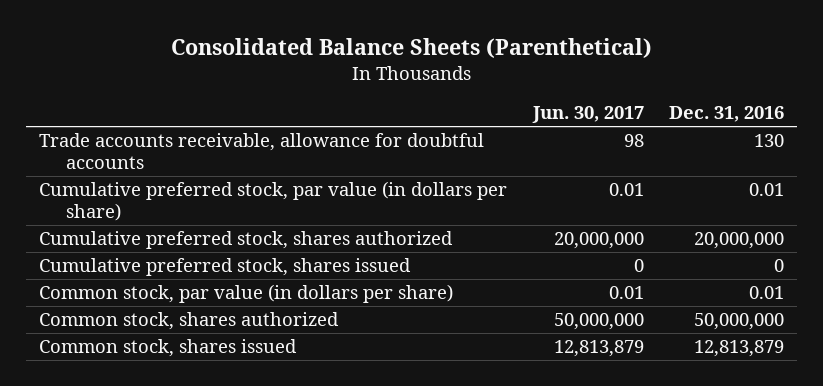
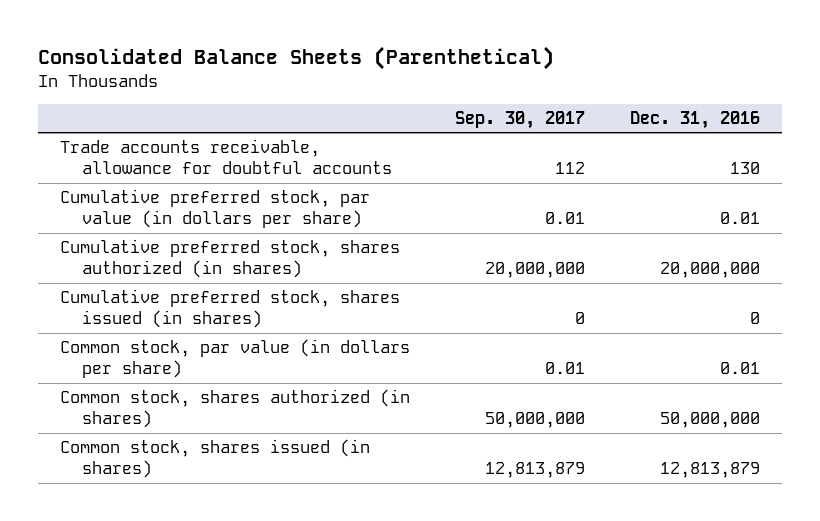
[531,106,644,124] Jun. 30, 2017 -> none
none -> [455,110,586,129] Sep. 30, 2017
[38,231,453,250] Cumulative preferred stock, shares authorized -> [60,239,401,279] Cumulative preferred stock, shares authorized (in shares)
[38,258,411,277] Cumulative preferred stock, shares issued -> [60,289,401,329] Cumulative preferred stock, shares issued (in shares)
[38,312,339,331] Common stock, shares authorized -> [60,389,411,429] Common stock, shares authorized (in shares)
[38,339,297,358] Common stock, shares issued -> [60,439,371,479] Common stock, shares issued (in shares)

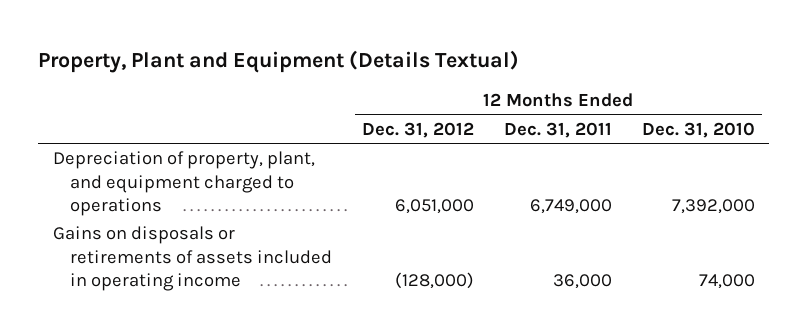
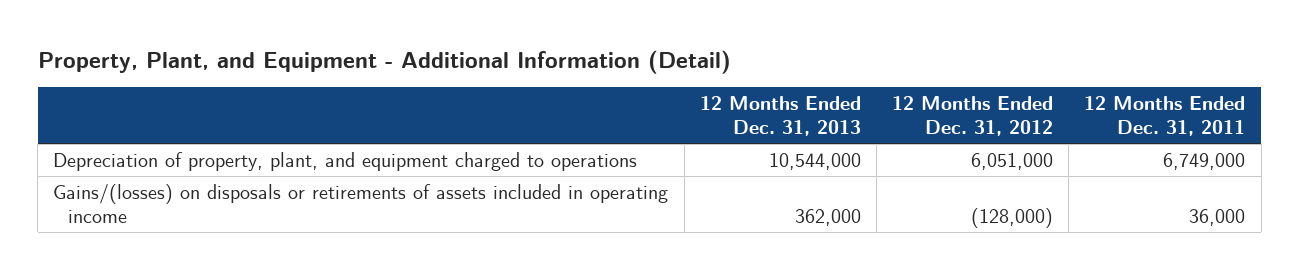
[38,50,520,74] Property, Plant and Equipment (Details Textual) -> [37,49,731,74] Property, Plant, and Equipment - Additional Information (Detail)
[641,121,755,138] Dec. 31, 2010 -> none
none -> [699,96,861,137] 12 Months Ended Dec. 31, 2013
[53,226,333,291] Gains on disposals or retirements of assets included in operating income -> [53,183,669,223] Gains/(losses) on disposals or retirements of assets included in operating income

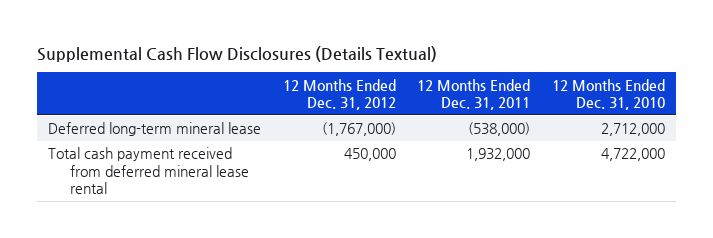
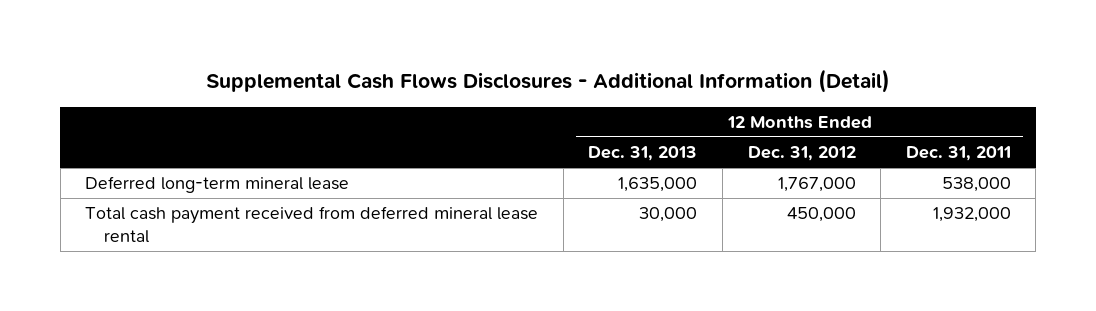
[37,45,438,62] Supplemental Cash Flow Disclosures (Details Textual) -> [205,69,890,94] Supplemental Cash Flows Disclosures - Additional Information (Detail)
[551,78,665,110] 12 Months Ended Dec. 31, 2010 -> none
none -> [588,146,698,162] Dec. 31, 2013
[321,122,396,137] (1,767,000) -> [777,177,856,193] 1,767,000
[468,122,531,137] (538,000) -> [941,177,1011,193] 538,000

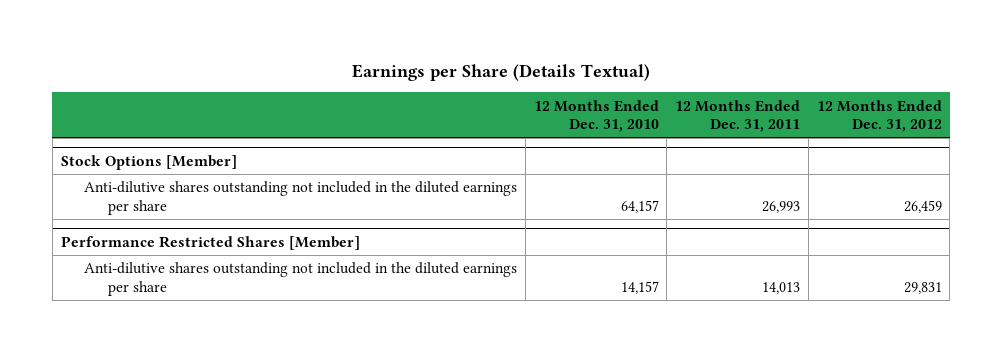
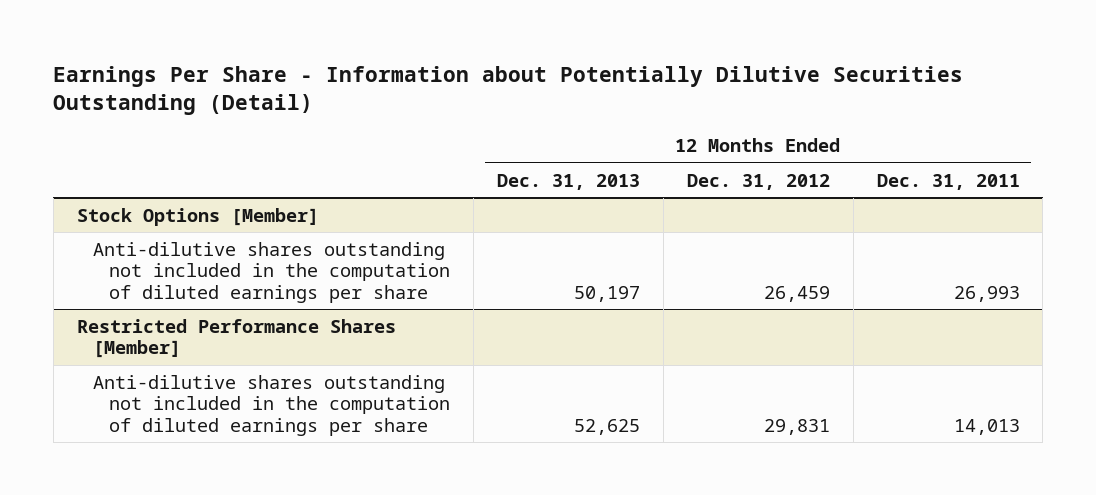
[352,63,651,81] Earnings per Share (Details Textual) -> [53,65,964,116] Earnings Per Share - Information about Potentially Dilutive Securities Outstanding (Detail)
[533,99,659,133] 12 Months Ended Dec. 31, 2010 -> none
none -> [496,173,640,190] Dec. 31, 2013
[84,181,518,215] Anti-dilutive shares outstanding not included in the diluted earnings per share -> [92,241,451,303] Anti-dilutive shares outstanding not included in the computation of diluted earnings per share
[60,235,360,250] Performance Restricted Shares [Member] -> [76,318,396,359] Restricted Performance Shares [Member]
[84,262,518,296] Anti-dilutive shares outstanding not included in the diluted earnings per share -> [92,374,451,436] Anti-dilutive shares outstanding not included in the computation of diluted earnings per share

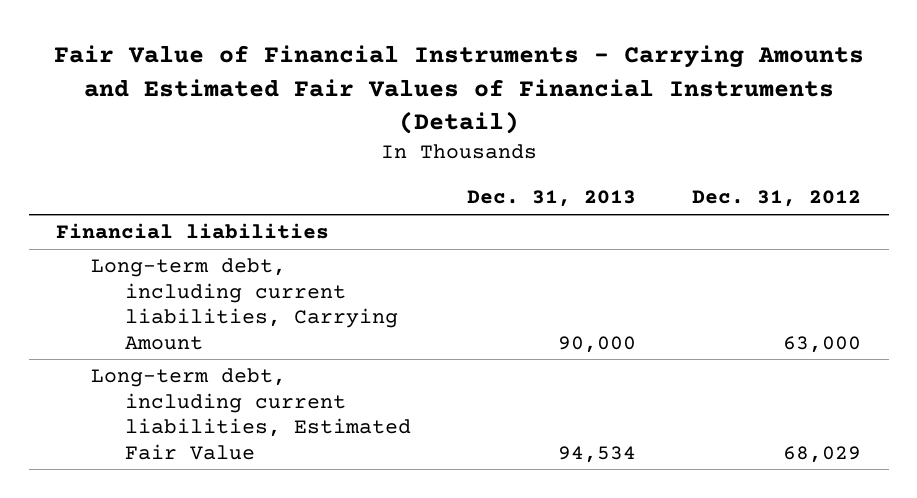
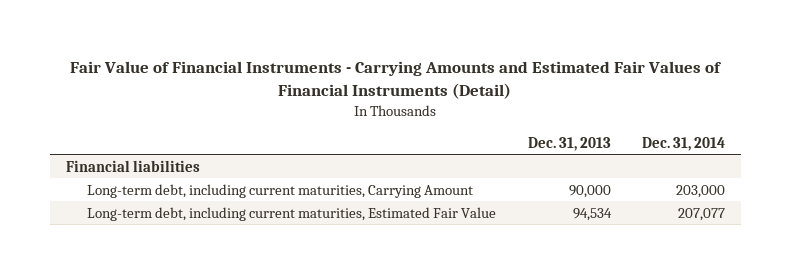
[691,190,861,208] Dec. 31, 2012 -> none
none -> [642,136,726,151] Dec. 31, 2014
[90,258,398,350] Long-term debt, including current liabilities, Carrying Amount -> [87,183,474,198] Long-term debt, including current maturities, Carrying Amount
[90,368,411,460] Long-term debt, including current liabilities, Estimated Fair Value -> [87,206,497,221] Long-term debt, including current maturities, Estimated Fair Value

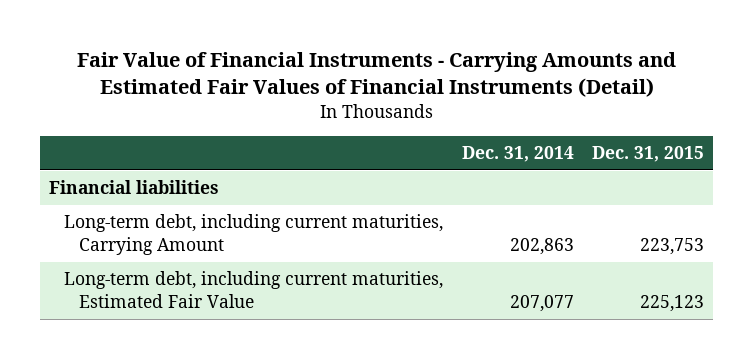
[527,136,611,151] Dec. 31, 2013 -> none
none -> [592,146,705,163] Dec. 31, 2015
[676,184,726,198] 203,000 -> [509,238,574,256] 202,863

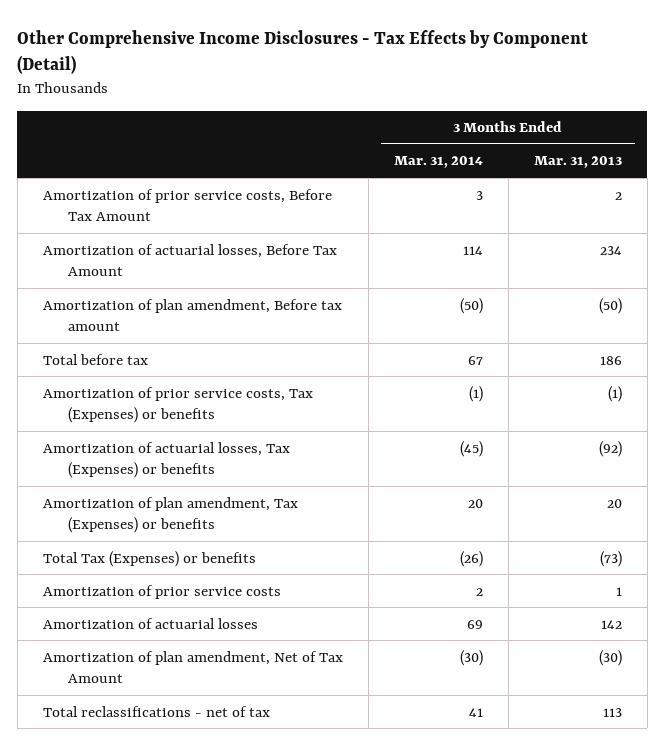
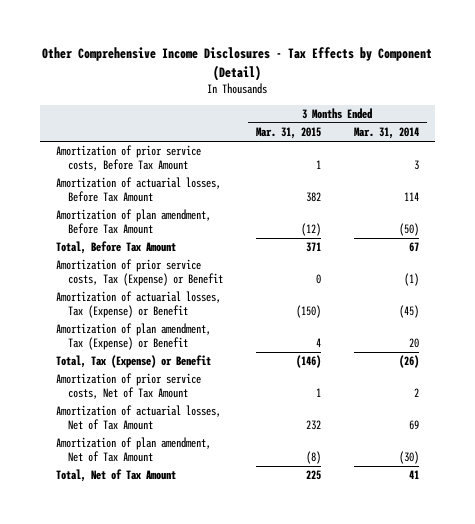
[533,156,622,169] Mar. 31, 2013 -> none
none -> [255,127,321,140] Mar. 31, 2015
[42,298,342,332] Amortization of plan amendment, Before tax amount -> [56,209,212,235] Amortization of plan amendment, Before Tax Amount
[42,353,148,365] Total before tax -> [56,241,177,255] Total, Before Tax Amount
[42,386,313,424] Amortization of prior service costs, Tax (Expenses) or benefits -> [56,259,224,287] Amortization of prior service costs, Tax (Expense) or Benefit
[42,441,290,479] Amortization of actuarial losses, Tax (Expenses) or benefits -> [56,291,222,319] Amortization of actuarial losses, Tax (Expense) or Benefit
[42,496,298,534] Amortization of plan amendment, Tax (Expenses) or benefits -> [56,323,212,351] Amortization of plan amendment, Tax (Expense) or Benefit
[42,550,256,567] Total Tax (Expenses) or benefits -> [56,355,212,369] Total, Tax (Expense) or Benefit
[42,584,281,599] Amortization of prior service costs -> [56,373,202,400] Amortization of prior service costs, Net of Tax Amount
[42,617,258,629] Amortization of actuarial losses -> [56,405,222,431] Amortization of actuarial losses, Net of Tax Amount
[42,705,270,717] Total reclassifications - net of tax -> [56,469,177,483] Total, Net of Tax Amount

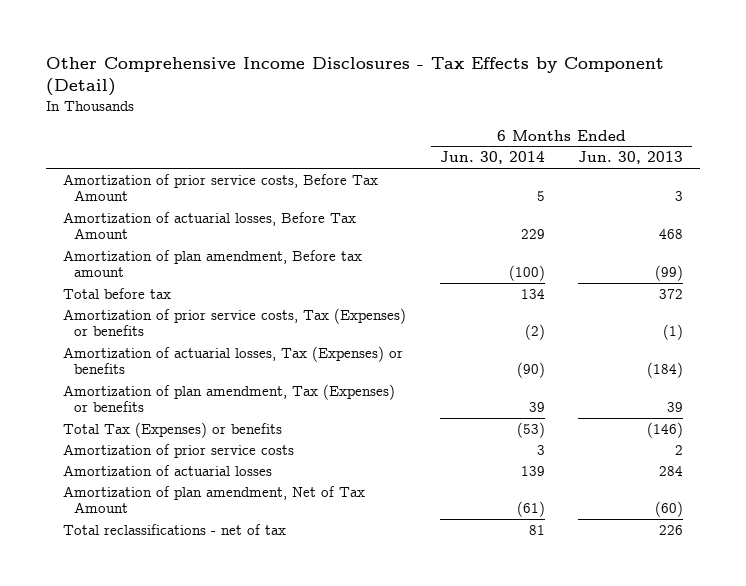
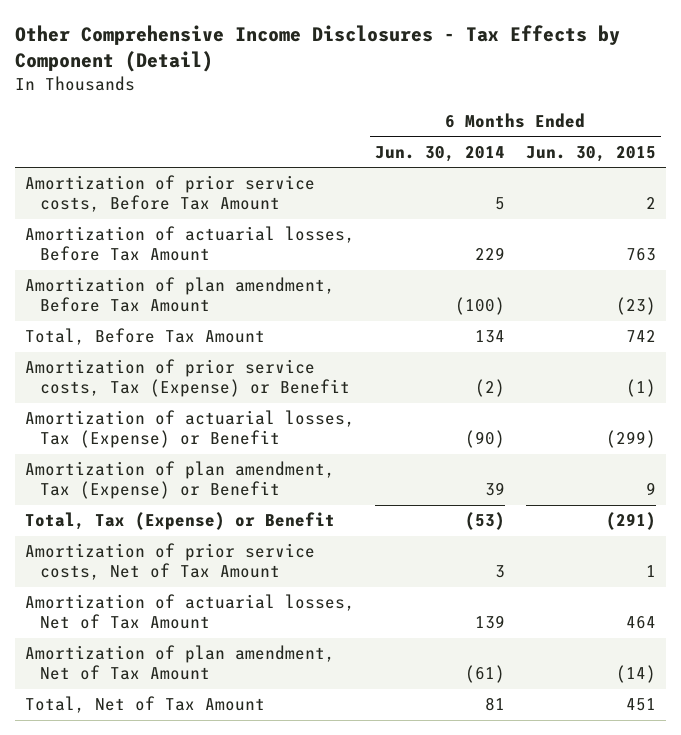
[578,151,684,165] Jun. 30, 2013 -> none
none -> [525,146,656,163] Jun. 30, 2015
[62,249,362,278] Amortization of plan amendment, Before tax amount -> [25,277,336,313] Amortization of plan amendment, Before Tax Amount
[62,287,171,299] Total before tax -> [25,328,266,346] Total, Before Tax Amount
[62,307,406,337] Amortization of prior service costs, Tax (Expenses) or benefits -> [25,359,350,398] Amortization of prior service costs, Tax (Expense) or Benefit
[62,345,403,375] Amortization of actuarial losses, Tax (Expenses) or benefits -> [25,410,356,449] Amortization of actuarial losses, Tax (Expense) or Benefit
[62,383,395,413] Amortization of plan amendment, Tax (Expenses) or benefits -> [25,461,336,500] Amortization of plan amendment, Tax (Expense) or Benefit
[62,421,282,438] Total Tax (Expenses) or benefits -> [25,512,336,531] Total, Tax (Expense) or Benefit
[62,443,294,458] Amortization of prior service costs -> [25,543,316,581] Amortization of prior service costs, Net of Tax Amount
[62,464,272,476] Amortization of actuarial losses -> [25,594,356,630] Amortization of actuarial losses, Net of Tax Amount
[62,523,286,535] Total reclassifications - net of tax -> [25,696,266,714] Total, Net of Tax Amount

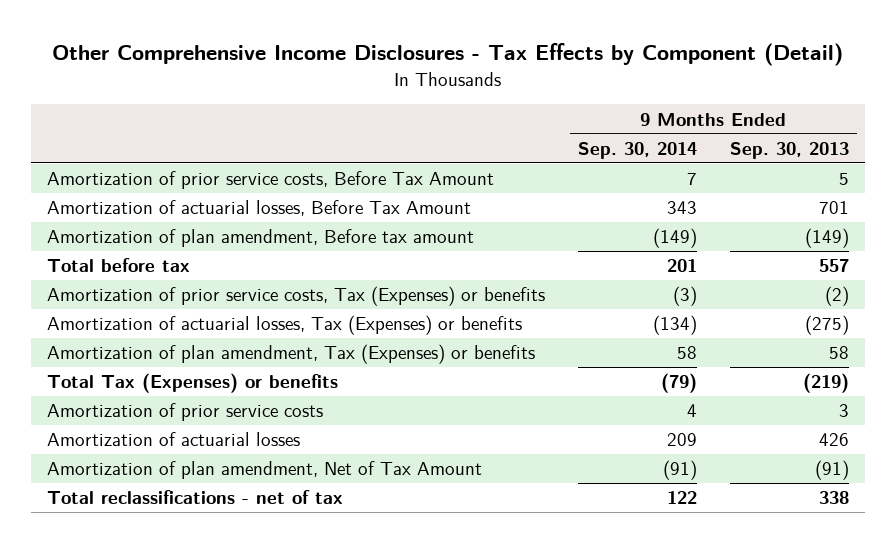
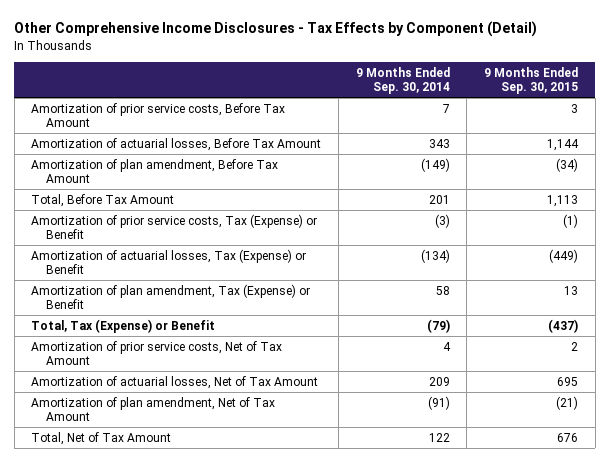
[729,141,849,159] Sep. 30, 2013 -> none
none -> [484,66,579,95] 9 Months Ended Sep. 30, 2015
[47,229,475,248] Amortization of plan amendment, Before tax amount -> [31,158,279,184] Amortization of plan amendment, Before Tax Amount
[47,258,191,273] Total before tax -> [31,193,175,207] Total, Before Tax Amount
[47,286,546,307] Amortization of prior service costs, Tax (Expenses) or benefits -> [31,213,318,240] Amortization of prior service costs, Tax (Expense) or Benefit
[47,315,523,336] Amortization of actuarial losses, Tax (Expenses) or benefits -> [31,248,307,275] Amortization of actuarial losses, Tax (Expense) or Benefit
[47,344,536,365] Amortization of plan amendment, Tax (Expenses) or benefits -> [31,283,311,310] Amortization of plan amendment, Tax (Expense) or Benefit
[47,373,339,394] Total Tax (Expenses) or benefits -> [31,318,216,333] Total, Tax (Expense) or Benefit
[47,403,324,422] Amortization of prior service costs -> [31,340,283,366] Amortization of prior service costs, Net of Tax Amount
[47,432,301,447] Amortization of actuarial losses -> [31,375,319,389] Amortization of actuarial losses, Net of Tax Amount
[47,490,344,505] Total reclassifications - net of tax -> [31,431,172,445] Total, Net of Tax Amount

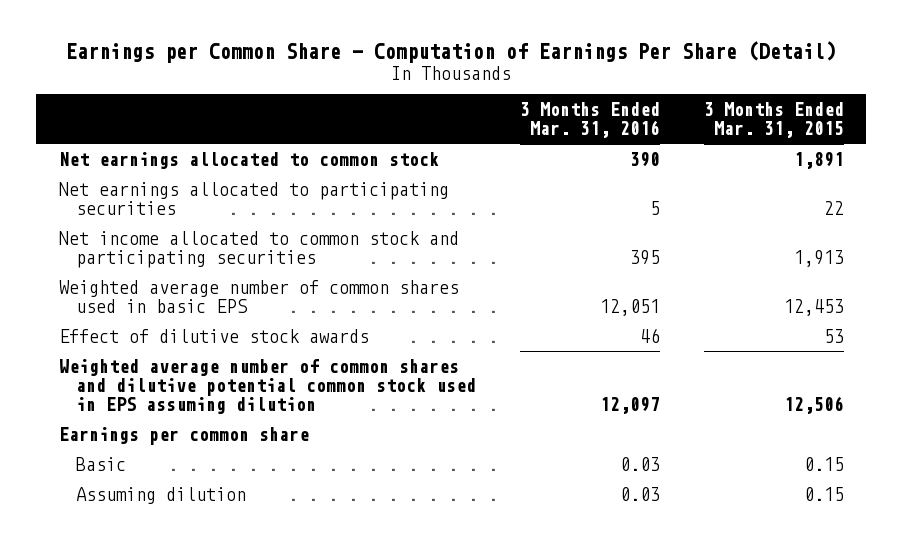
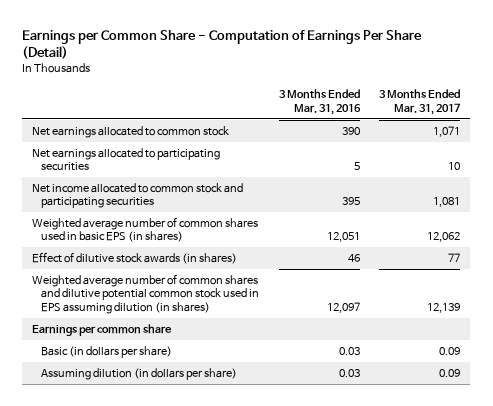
[703,102,844,139] 3 Months Ended Mar. 31, 2015 -> none
none -> [379,89,461,115] 3 Months Ended Mar. 31, 2017
[58,279,459,313] Weighted average number of common shares used in basic EPS -> [32,216,259,243] Weighted average number of common shares used in basic EPS (in shares)
[58,328,369,343] Effect of dilutive stock awards -> [32,251,238,264] Effect of dilutive stock awards (in shares)
[58,358,476,414] Weighted average number of common shares and dilutive potential common stock used in EPS assuming dilution -> [32,273,259,314] Weighted average number of common shares and dilutive potential common stock used in EPS assuming dilution (in shares)
[75,456,126,471] Basic -> [40,345,172,358] Basic (in dollars per share)
[75,486,246,504] Assuming dilution -> [40,367,237,380] Assuming dilution (in dollars per share)

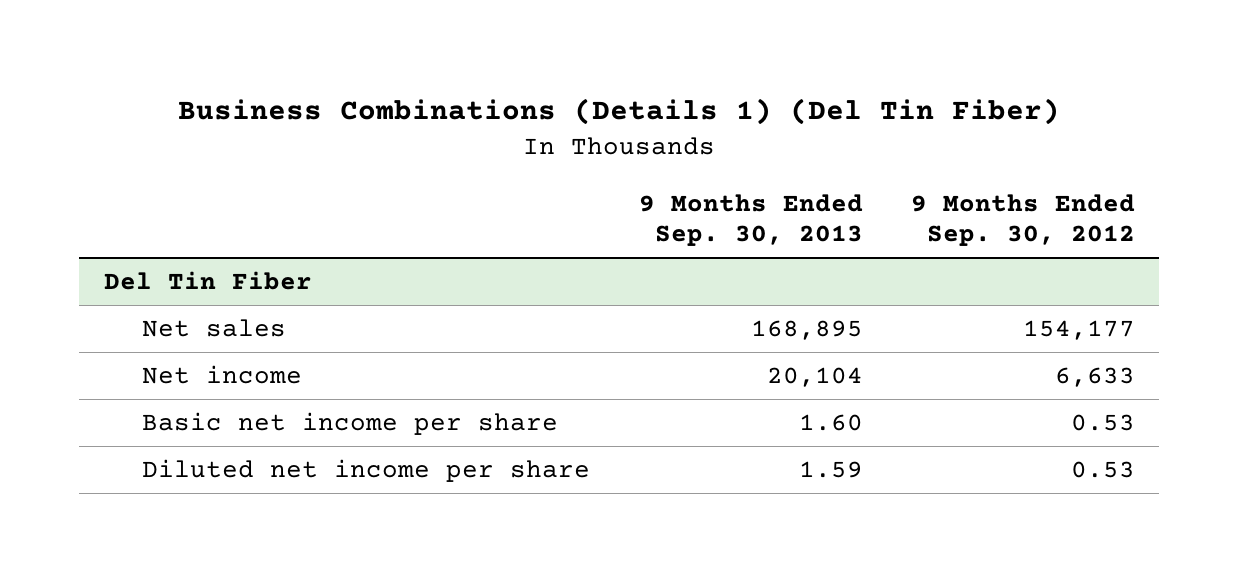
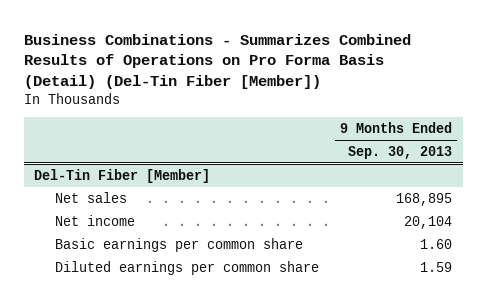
[178,98,1061,126] Business Combinations (Details 1) (Del Tin Fiber) -> [23,33,411,89] Business Combinations - Summarizes Combined Results of Operations on Pro Forma Basis (Detail) (Del-Tin Fiber [Member])
[910,193,1135,247] 9 Months Ended Sep. 30, 2012 -> none
[103,270,312,290] Del Tin Fiber -> [34,168,211,183] Del-Tin Fiber [Member]
[142,411,559,435] Basic net income per share -> [55,237,304,252] Basic earnings per common share
[142,458,591,482] Diluted net income per share -> [55,260,320,275] Diluted earnings per common share

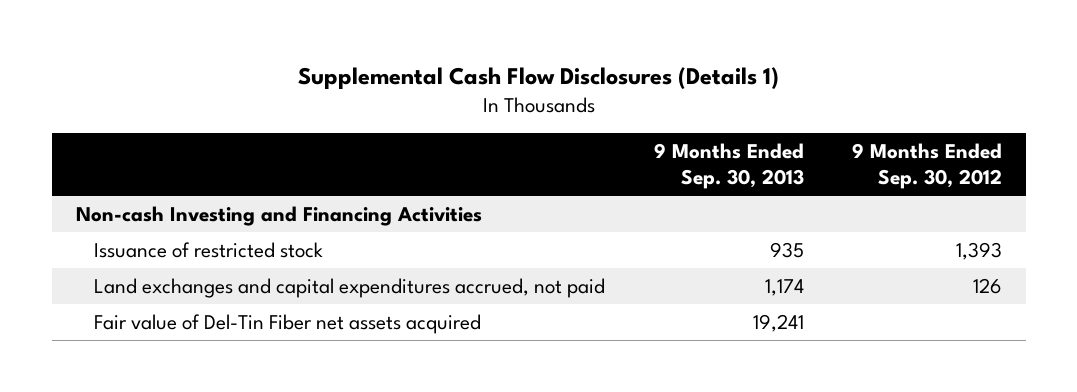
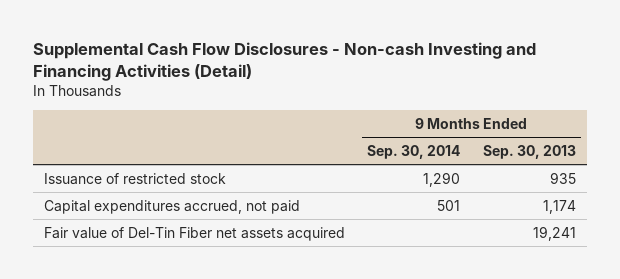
[297,67,779,90] Supplemental Cash Flow Disclosures (Details 1) -> [32,41,536,81] Supplemental Cash Flow Disclosures - Non-cash Investing and Financing Activities (Detail)
[851,143,1002,190] 9 Months Ended Sep. 30, 2012 -> none
none -> [367,145,461,160] Sep. 30, 2014
[75,206,482,227] Non-cash Investing and Financing Activities -> none
[94,278,606,299] Land exchanges and capital expenditures accrued, not paid -> [43,199,300,214] Capital expenditures accrued, not paid

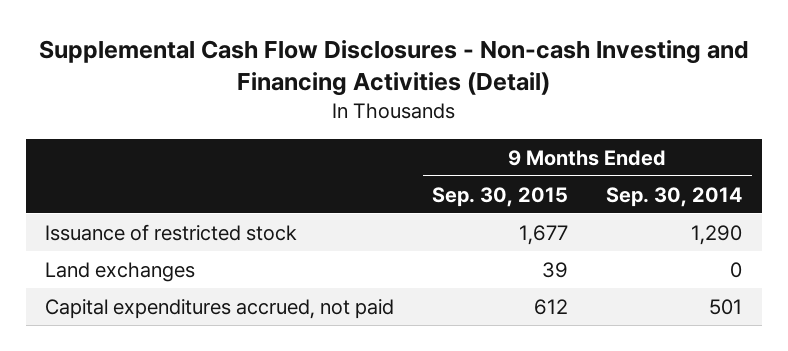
[482,145,576,160] Sep. 30, 2013 -> none
none -> [432,186,569,207] Sep. 30, 2015
none -> [45,261,196,282] Land exchanges
[43,226,345,241] Fair value of Del-Tin Fiber net assets acquired -> none

